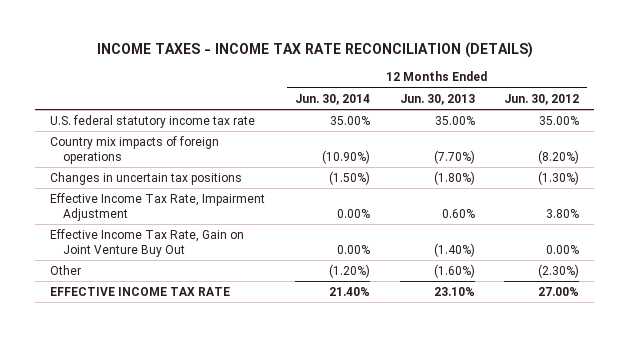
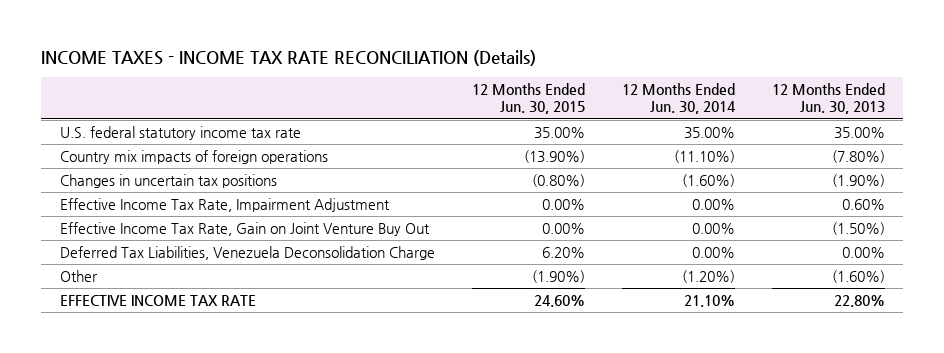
[96,42,533,59] INCOME TAXES - INCOME TAX RATE RECONCILIATION (DETAILS) -> [40,50,536,67] INCOME TAXES - INCOME TAX RATE RECONCILIATION (Details)
[504,93,580,105] Jun. 30, 2012 -> none
none -> [471,83,585,115] 12 Months Ended Jun. 30, 2015
[321,149,370,164] (10.90%) -> [673,150,735,164] (11.10%)
[433,149,475,164] (7.70%) -> [831,150,885,164] (7.80%)
[328,170,370,185] (1.50%) -> [681,174,735,188] (1.60%)
[433,170,475,185] (1.80%) -> [831,174,885,188] (1.90%)
[433,242,475,257] (1.40%) -> [831,222,885,236] (1.50%)
none -> [59,246,435,261] Deferred Tax Liabilities, Venezuela Deconsolidation Charge
[328,286,370,296] 21.40% -> [683,295,735,308] 21.10%
[433,286,475,296] 23.10% -> [833,295,885,308] 22.80%

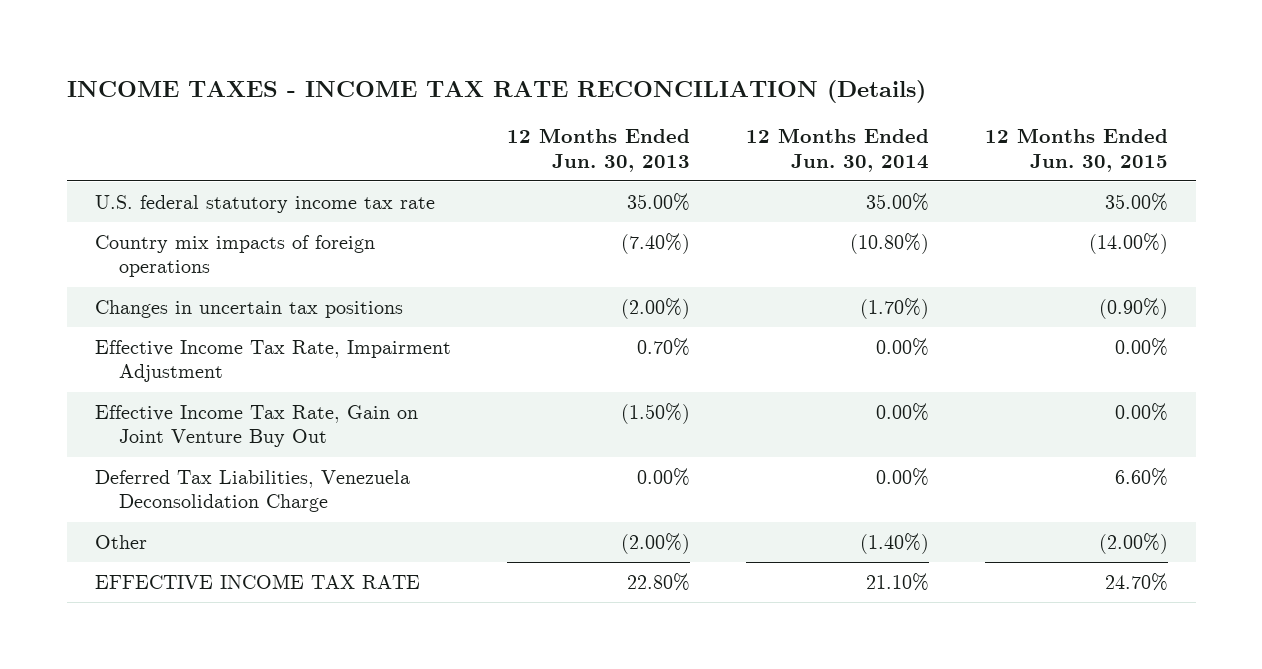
[523,150,585,164] (13.90%) -> [1088,232,1168,254] (14.00%)
[673,150,735,164] (11.10%) -> [849,232,929,254] (10.80%)
[831,150,885,164] (7.80%) -> [620,232,690,254] (7.40%)
[531,174,585,188] (0.80%) -> [1098,297,1168,319] (0.90%)
[681,174,735,188] (1.60%) -> [859,297,929,319] (1.70%)
[831,174,885,188] (1.90%) -> [620,297,690,319] (2.00%)
[841,199,885,211] 0.60% -> [636,337,690,356] 0.70%
[541,247,585,259] 6.20% -> [1114,467,1168,486] 6.60%
[531,270,585,284] (1.90%) -> [1098,532,1168,554] (2.00%)
[681,270,735,284] (1.20%) -> [859,532,929,554] (1.40%)
[831,270,885,284] (1.60%) -> [620,532,690,554] (2.00%)
[533,295,585,308] 24.60% -> [1104,572,1168,591] 24.70%

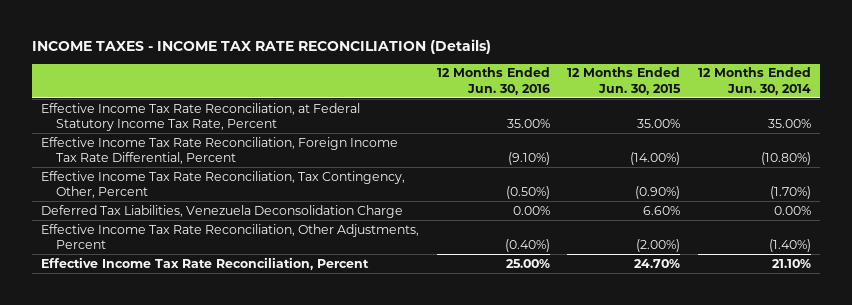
[506,128,690,172] 12 Months Ended Jun. 30, 2013 -> none
none -> [436,67,550,95] 12 Months Ended Jun. 30, 2016
[94,339,451,383] Effective Income Tax Rate, Impairment Adjustment -> none
[94,404,418,448] Effective Income Tax Rate, Gain on Joint Venture Buy Out -> none
[94,194,435,213] U.S. federal statutory income tax rate -> [40,102,360,132] Effective Income Tax Rate Reconciliation, at Federal Statutory Income Tax Rate, Percent
[94,234,375,278] Country mix impacts of foreign operations -> [40,136,398,165] Effective Income Tax Rate Reconciliation, Foreign Income Tax Rate Differential, Percent
[94,299,403,318] Changes in uncertain tax positions -> [40,170,405,199] Effective Income Tax Rate Reconciliation, Tax Contingency, Other, Percent
[94,534,147,549] Other -> [40,223,419,250] Effective Income Tax Rate Reconciliation, Other Adjustments, Percent
[94,573,420,589] EFFECTIVE INCOME TAX RATE -> [40,256,369,270] Effective Income Tax Rate Reconciliation, Percent

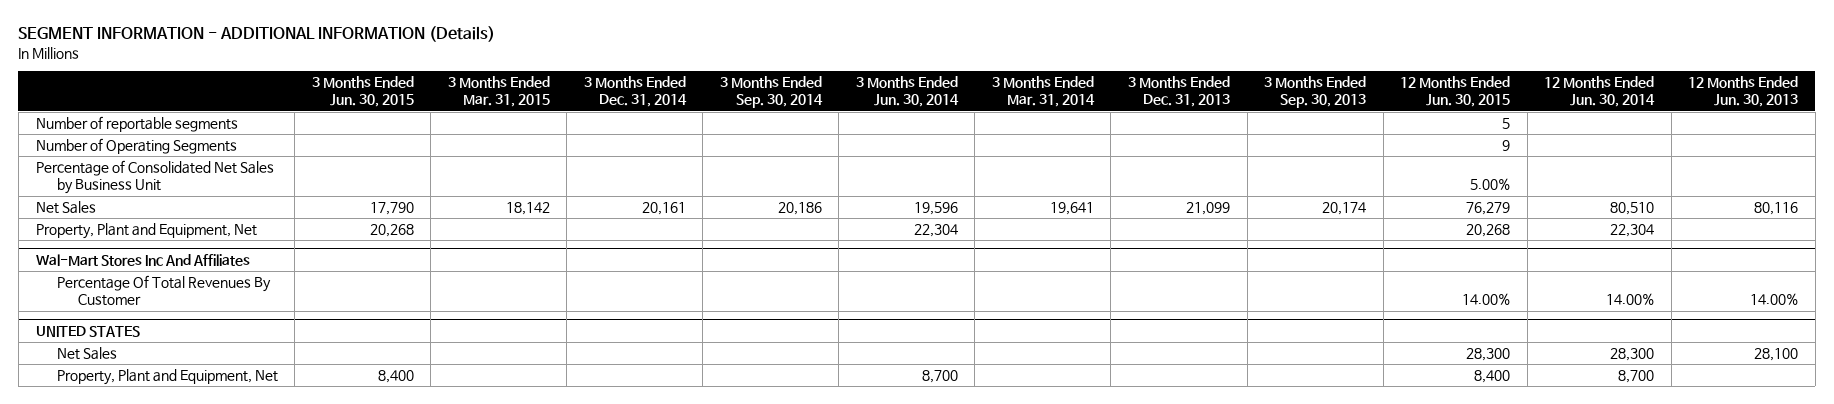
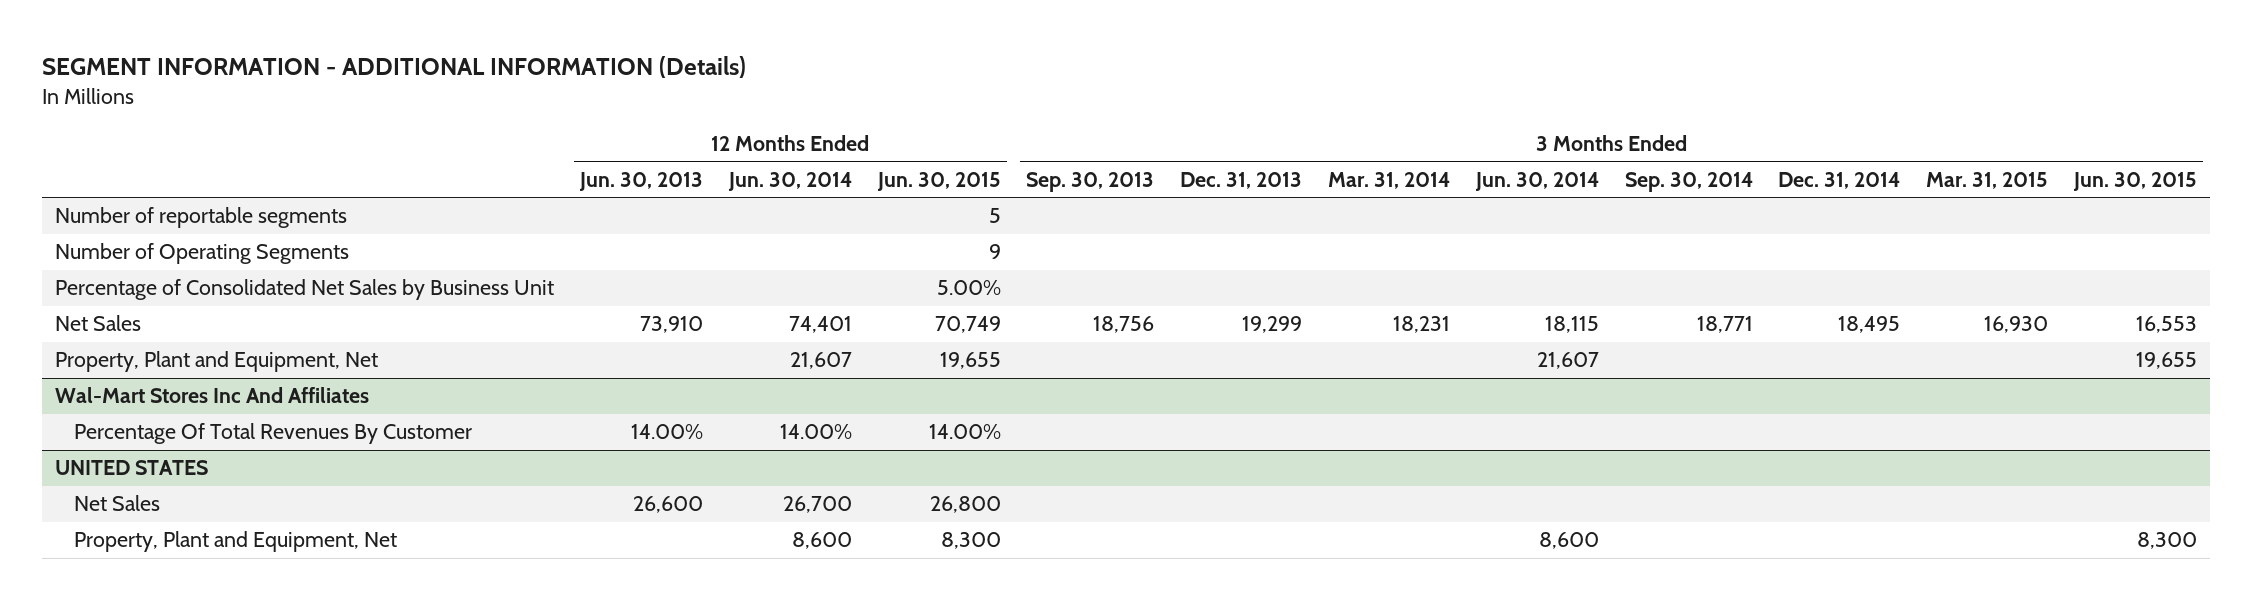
[369,202,414,216] 17,790 -> [2135,316,2197,334] 16,553
[505,202,550,216] 18,142 -> [1984,316,2049,334] 16,930
[641,202,686,216] 20,161 -> [1838,316,1901,334] 18,495
[777,202,822,216] 20,186 -> [1696,316,1753,334] 18,771
[913,202,958,216] 19,596 -> [1544,316,1599,334] 18,115
[1049,202,1094,216] 19,641 -> [1393,316,1451,334] 18,231
[1186,202,1231,216] 21,099 -> [1242,316,1303,334] 19,299
[1322,202,1367,216] 20,174 -> [1093,316,1155,334] 18,756
[1466,202,1511,216] 76,279 -> [934,316,1001,334] 70,749
[1610,202,1655,216] 80,510 -> [788,316,852,334] 74,401
[1754,202,1799,216] 80,116 -> [640,316,704,334] 73,910
[369,224,414,238] 20,268 -> [2135,352,2197,370] 19,655
[913,224,958,238] 22,304 -> [1536,352,1599,370] 21,607
[1466,224,1511,238] 20,268 -> [939,352,1001,370] 19,655
[1610,224,1655,238] 22,304 -> [789,352,852,370] 21,607
[1466,348,1511,362] 28,300 -> [929,496,1001,514] 26,800
[1610,348,1655,362] 28,300 -> [782,496,852,514] 26,700
[1754,348,1799,362] 28,100 -> [633,496,704,514] 26,600
[377,370,414,384] 8,400 -> [2136,532,2197,550] 8,300
[921,370,958,384] 8,700 -> [1538,532,1599,550] 8,600
[1474,370,1511,384] 8,400 -> [940,532,1001,550] 8,300
[1618,370,1655,384] 8,700 -> [791,532,852,550] 8,600

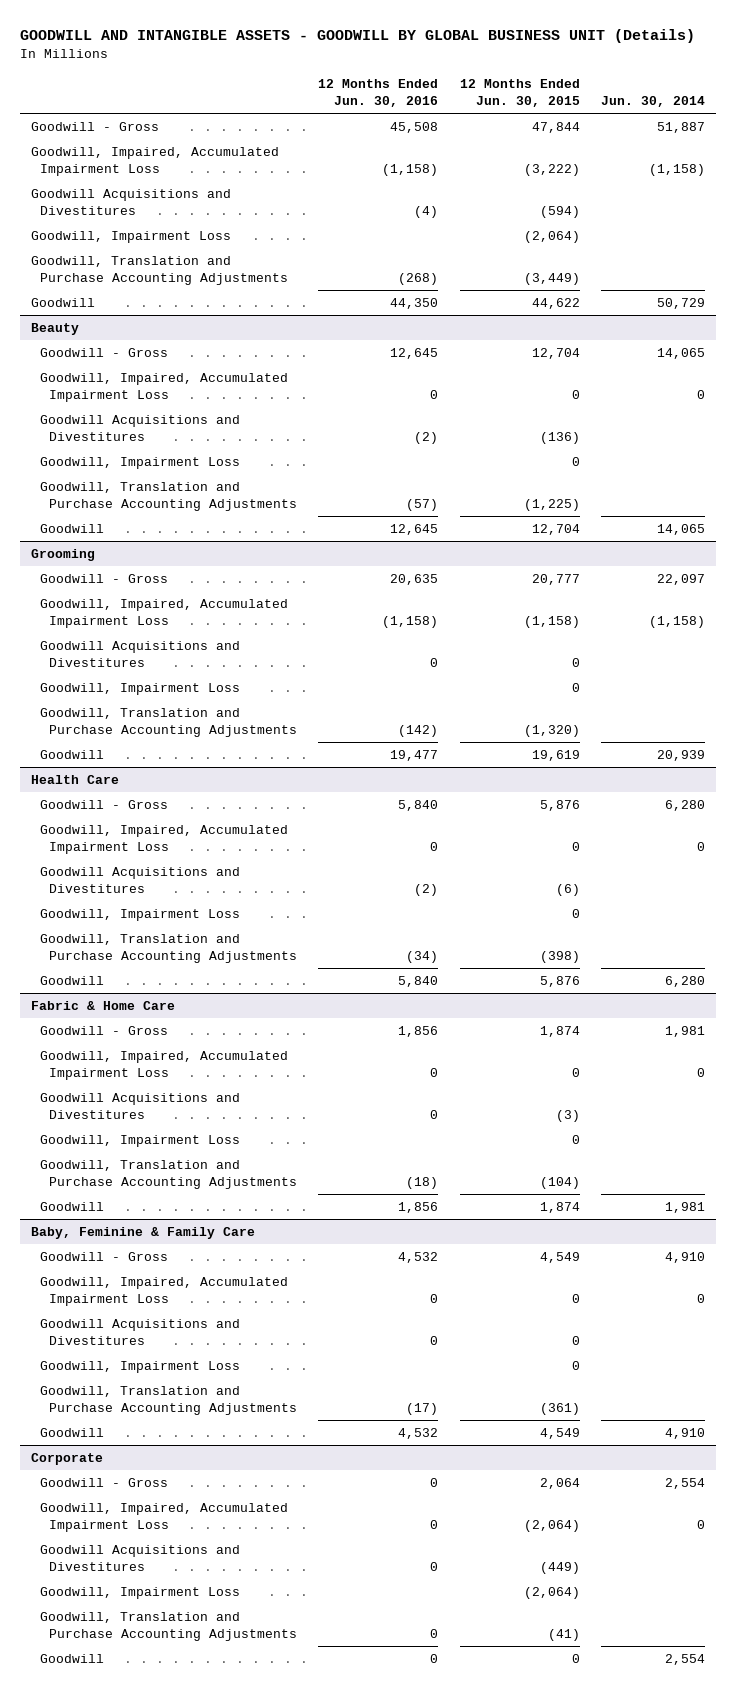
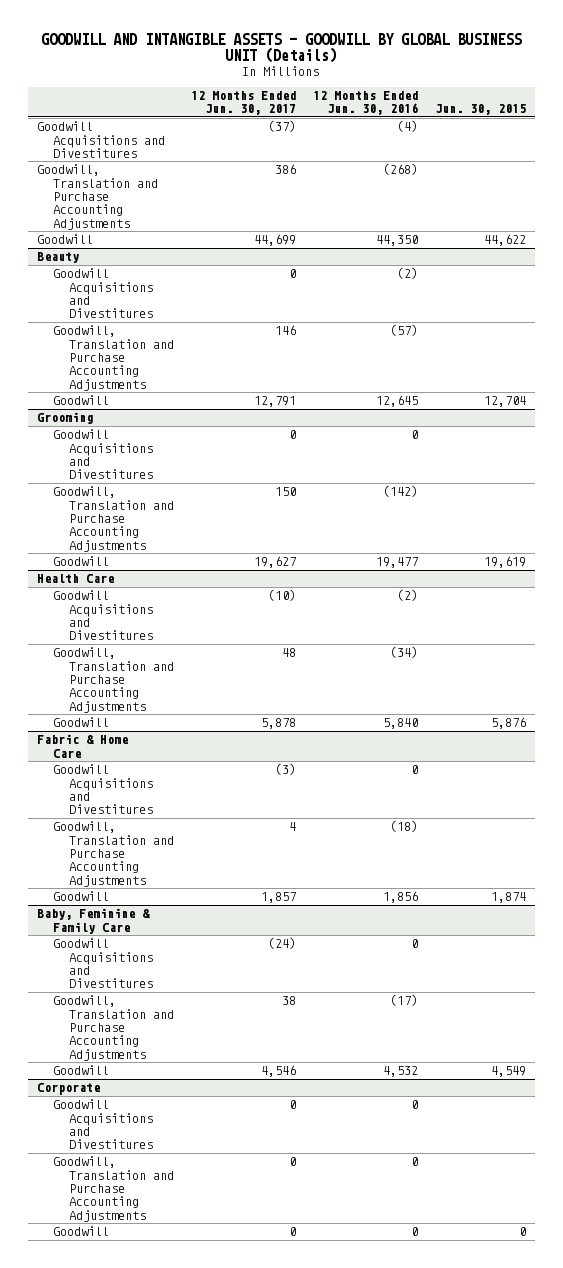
[459,79,580,108] 12 Months Ended Jun. 30, 2015 -> none
[600,96,705,108] Jun. 30, 2014 -> none
none -> [191,90,297,116] 12 Months Ended Jun. 30, 2017
none -> [435,104,527,116] Jun. 30, 2015
[30,121,159,131] Goodwill - Gross -> none
[30,146,279,176] Goodwill, Impaired, Accumulated Impairment Loss -> none
[30,230,231,243] Goodwill, Impairment Loss -> none
[39,347,168,357] Goodwill - Gross -> none
[39,372,288,402] Goodwill, Impaired, Accumulated Impairment Loss -> none
[39,456,240,469] Goodwill, Impairment Loss -> none
[39,573,168,583] Goodwill - Gross -> none
[39,598,288,628] Goodwill, Impaired, Accumulated Impairment Loss -> none
[39,682,240,695] Goodwill, Impairment Loss -> none
[39,799,168,809] Goodwill - Gross -> none
[39,824,288,854] Goodwill, Impaired, Accumulated Impairment Loss -> none
[39,908,240,921] Goodwill, Impairment Loss -> none
[39,1025,168,1035] Goodwill - Gross -> none
[39,1050,288,1080] Goodwill, Impaired, Accumulated Impairment Loss -> none
[39,1134,240,1147] Goodwill, Impairment Loss -> none
[39,1251,168,1261] Goodwill - Gross -> none
[39,1276,288,1306] Goodwill, Impaired, Accumulated Impairment Loss -> none
[39,1360,240,1373] Goodwill, Impairment Loss -> none
[39,1477,168,1487] Goodwill - Gross -> none
[39,1502,288,1532] Goodwill, Impaired, Accumulated Impairment Loss -> none
[39,1586,240,1599] Goodwill, Impairment Loss -> none

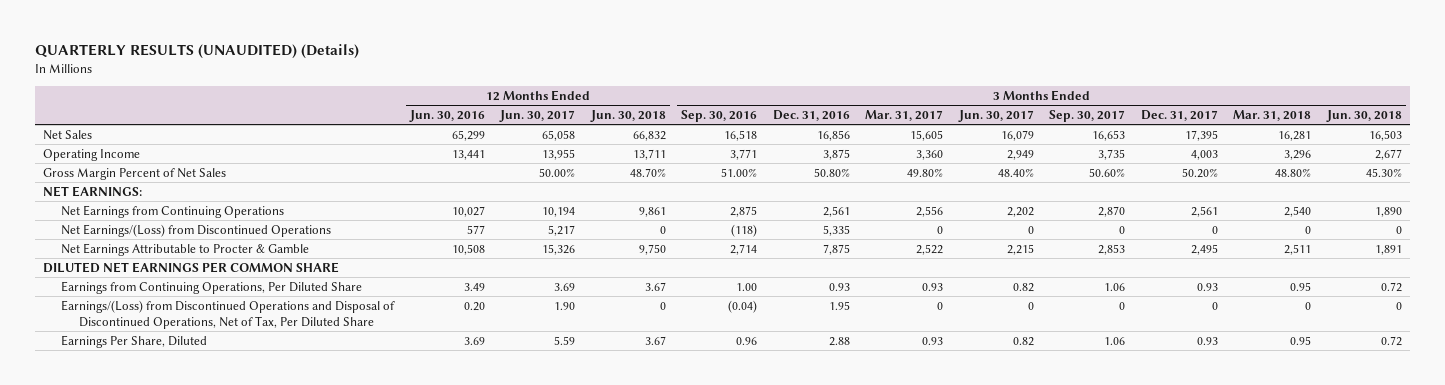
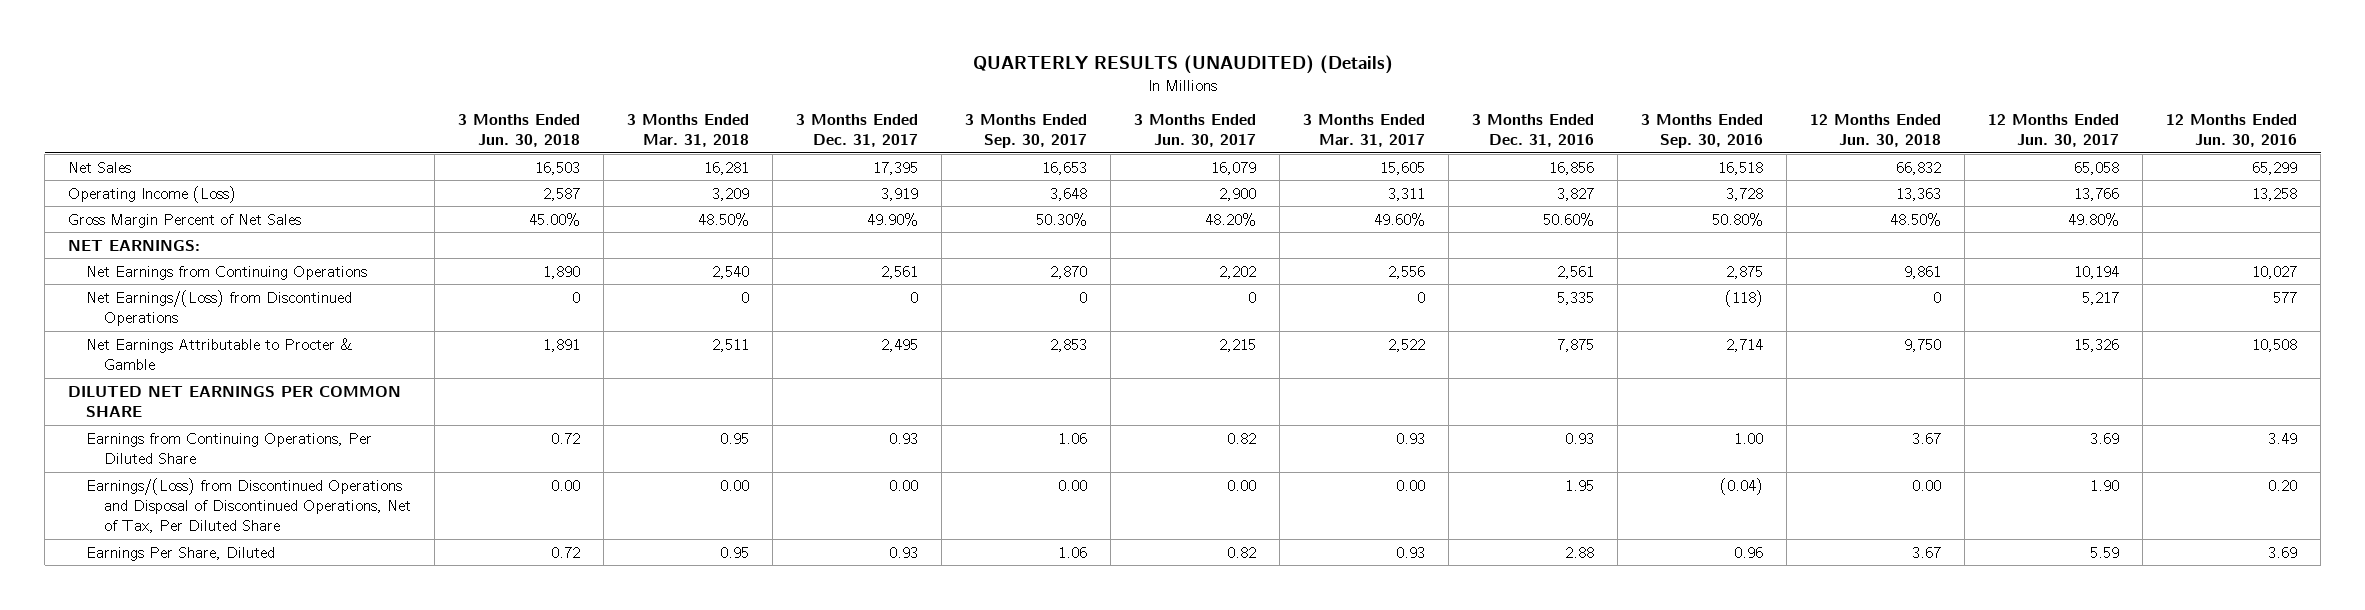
[42,148,140,161] Operating Income -> [68,185,237,203] Operating Income (Loss)
[451,149,485,160] 13,441 -> [2252,187,2298,201] 13,258
[542,148,576,160] 13,955 -> [2074,187,2120,201] 13,766
[632,148,666,160] 13,711 -> [1896,187,1942,201] 13,363
[730,148,758,160] 3,771 -> [1726,187,1764,201] 3,728
[822,148,850,160] 3,875 -> [1557,187,1595,201] 3,827
[916,149,944,160] 3,360 -> [1388,187,1426,201] 3,311
[1006,149,1034,160] 2,949 -> [1219,187,1257,201] 2,900
[1098,148,1126,160] 3,735 -> [1050,187,1088,201] 3,648
[1190,149,1218,160] 4,003 -> [881,187,919,201] 3,919
[1284,149,1312,160] 3,296 -> [712,187,750,201] 3,209
[1375,148,1403,160] 2,677 -> [543,187,581,201] 2,587
[539,167,576,177] 50.00% -> [2068,212,2120,226] 49.80%
[629,167,666,177] 48.70% -> [1890,212,1942,226] 48.50%
[721,167,758,177] 51.00% -> [1712,212,1764,226] 50.80%
[813,167,850,177] 50.80% -> [1543,212,1595,226] 50.60%
[907,167,944,177] 49.80% -> [1374,212,1426,226] 49.60%
[997,167,1034,177] 48.40% -> [1205,212,1257,226] 48.20%
[1089,167,1126,177] 50.60% -> [1036,212,1088,226] 50.30%
[1181,167,1218,178] 50.20% -> [867,212,919,226] 49.90%
[1275,167,1312,177] 48.80% -> [698,212,750,226] 48.50%
[1366,167,1403,177] 45.30% -> [529,212,581,226] 45.00%
[659,301,666,310] 0 -> [1912,479,1942,491] 0.00
[937,301,944,310] 0 -> [1396,479,1426,491] 0.00
[1027,301,1034,310] 0 -> [1227,479,1257,491] 0.00
[1119,301,1126,310] 0 -> [1058,479,1088,491] 0.00
[1211,301,1218,310] 0 -> [889,479,919,491] 0.00
[1305,301,1312,310] 0 -> [720,479,750,491] 0.00
[1396,301,1403,310] 0 -> [551,479,581,491] 0.00

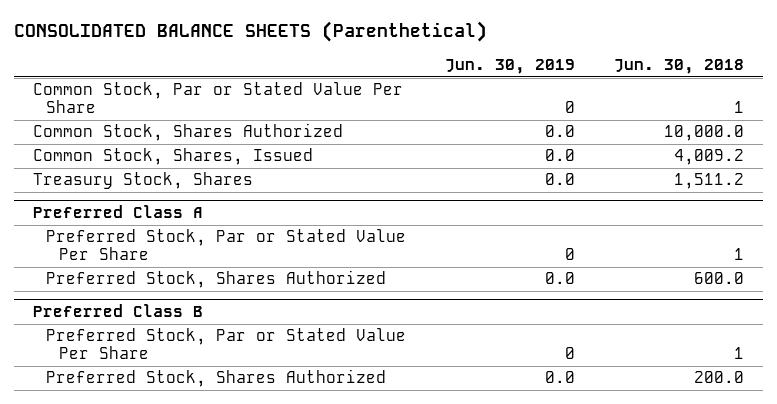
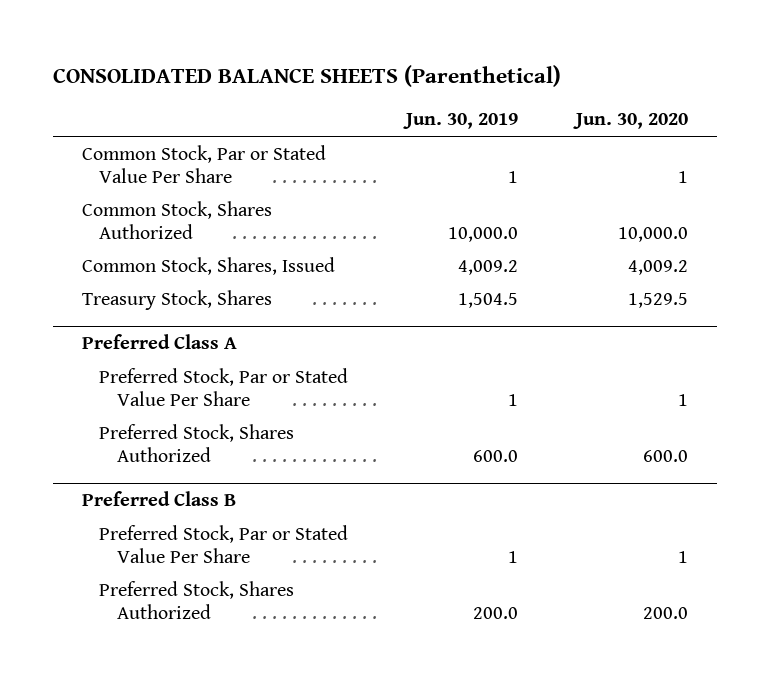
[613,58,744,74] Jun. 30, 2018 -> none
none -> [573,113,689,130] Jun. 30, 2020
[564,101,575,114] 0 -> [508,170,519,183] 1
[544,125,575,138] 0.0 -> [448,226,519,242] 10,000.0
[544,149,575,162] 0.0 -> [458,259,519,275] 4,009.2
[544,173,575,186] 0.0 -> [458,292,519,308] 1,504.5
[564,248,575,261] 0 -> [508,393,519,406] 1
[544,272,575,285] 0.0 -> [473,449,519,462] 600.0
[564,347,575,360] 0 -> [508,550,519,563] 1
[544,371,575,384] 0.0 -> [473,606,519,619] 200.0

